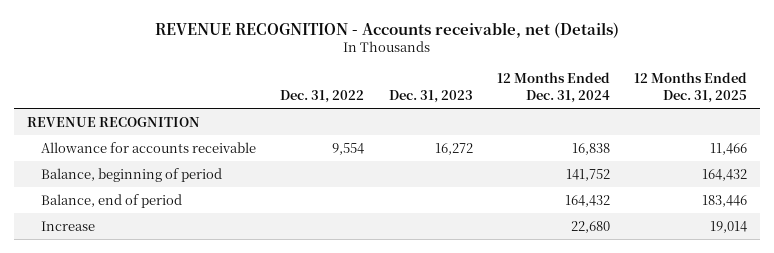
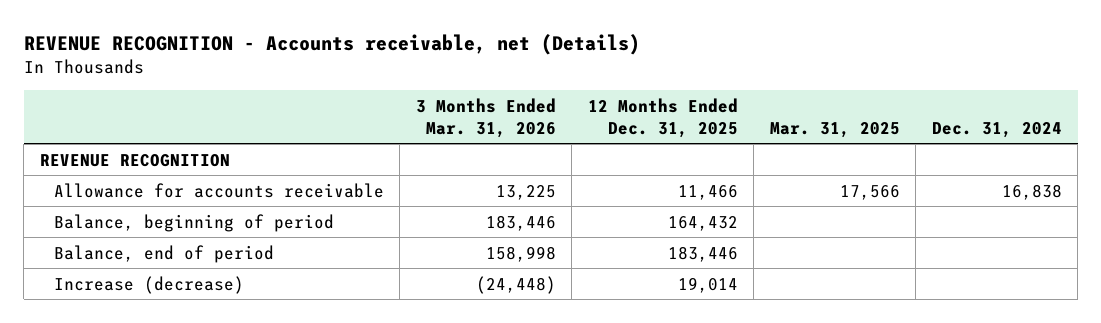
[280,89,365,103] Dec. 31, 2022 -> none
[388,89,473,103] Dec. 31, 2023 -> none
[497,72,611,103] 12 Months Ended Dec. 31, 2024 -> none
none -> [415,97,556,138] 3 Months Ended Mar. 31, 2026
none -> [769,121,900,138] Mar. 31, 2025
none -> [931,121,1062,138] Dec. 31, 2024
[40,220,95,231] Increase -> [53,275,244,294] Increase (decrease)

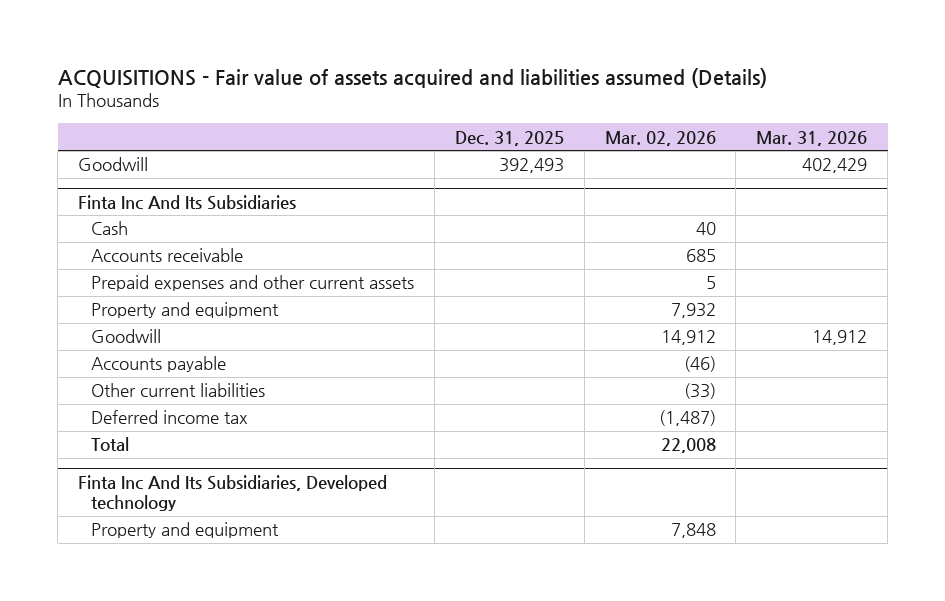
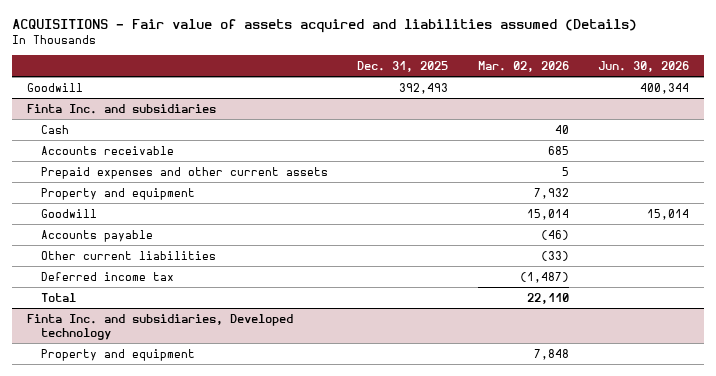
[756,130,868,146] Mar. 31, 2026 -> none
none -> [598,60,690,72] Jun. 30, 2026
[78,194,297,210] Finta Inc And Its Subsidiaries -> [26,103,216,114] Finta Inc. and subsidiaries
[660,330,716,346] 14,912 -> [526,208,569,220] 15,014
[660,438,716,454] 22,008 -> [526,292,569,304] 22,110
[78,474,388,512] Finta Inc And Its Subsidiaries, Developed technology -> [26,313,293,340] Finta Inc. and subsidiaries, Developed technology

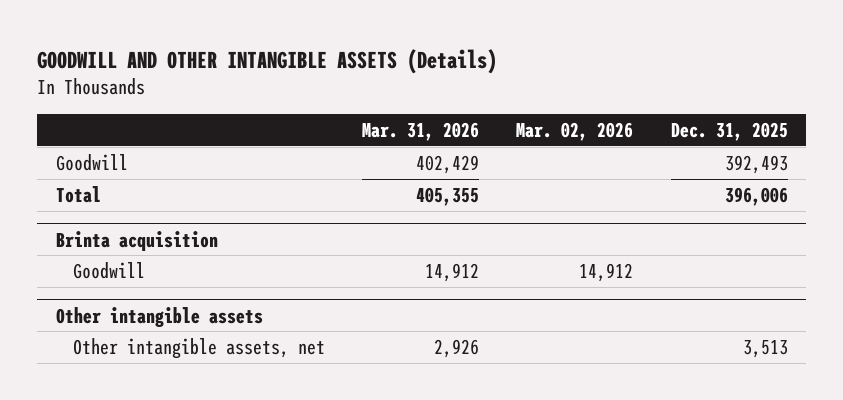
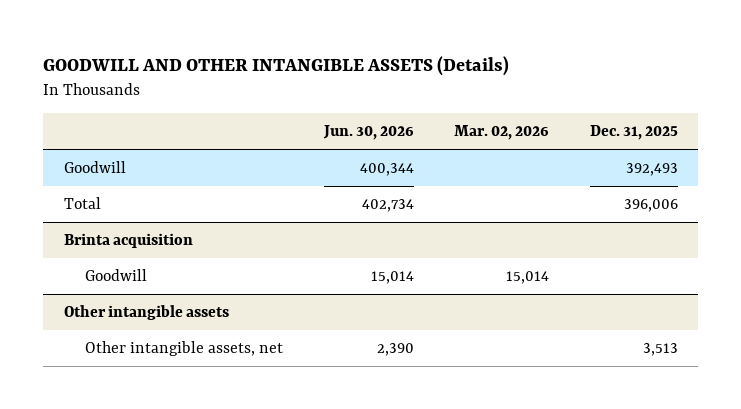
[361,121,479,141] Mar. 31, 2026 -> none
none -> [322,125,414,141] Jun. 30, 2026
[579,262,634,282] 14,912 -> [506,271,550,285] 15,014

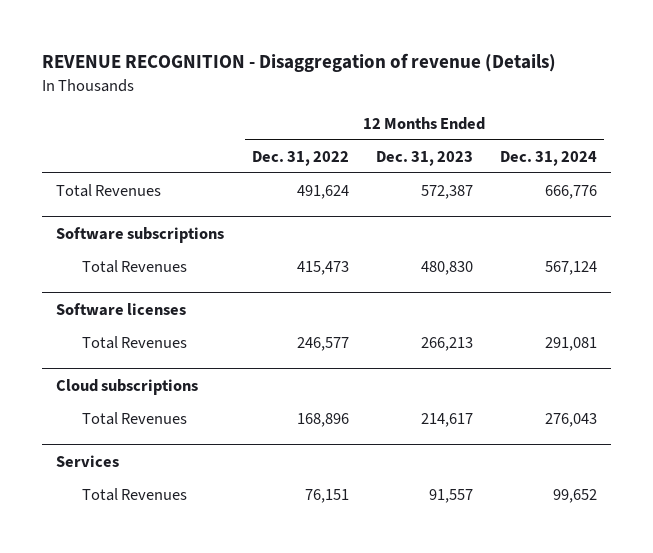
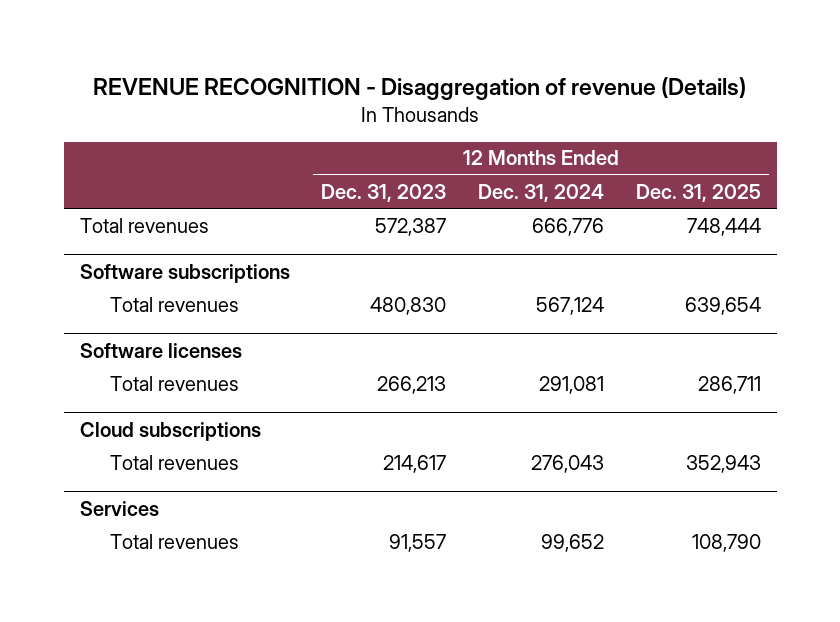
[251,150,349,166] Dec. 31, 2022 -> none
none -> [635,183,761,202] Dec. 31, 2025
[56,183,162,197] Total Revenues -> [79,217,209,233] Total revenues
[82,259,188,273] Total Revenues -> [109,296,239,312] Total revenues
[82,335,188,349] Total Revenues -> [109,375,239,391] Total revenues
[82,411,188,425] Total Revenues -> [109,454,239,470] Total revenues
[82,487,188,501] Total Revenues -> [109,533,239,549] Total revenues

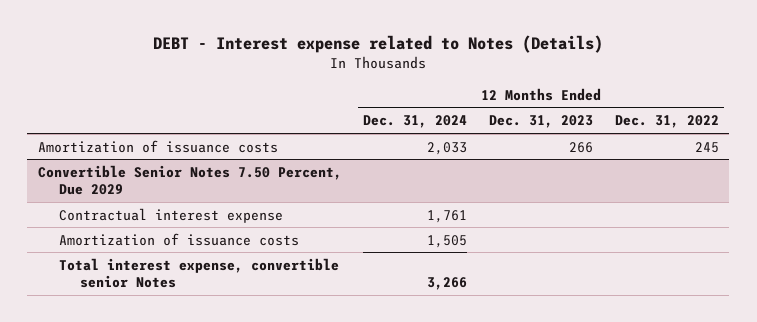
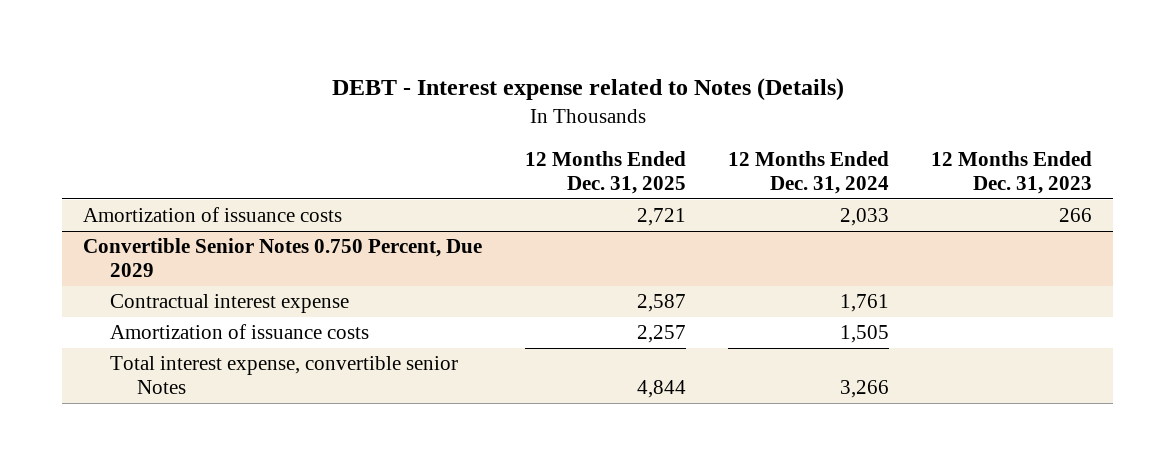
[614,115,719,129] Dec. 31, 2022 -> none
none -> [524,151,686,195] 12 Months Ended Dec. 31, 2025
[37,164,342,196] Convertible Senior Notes 7.50 Percent, Due 2029 -> [83,238,483,278] Convertible Senior Notes 0.750 Percent, Due 2029

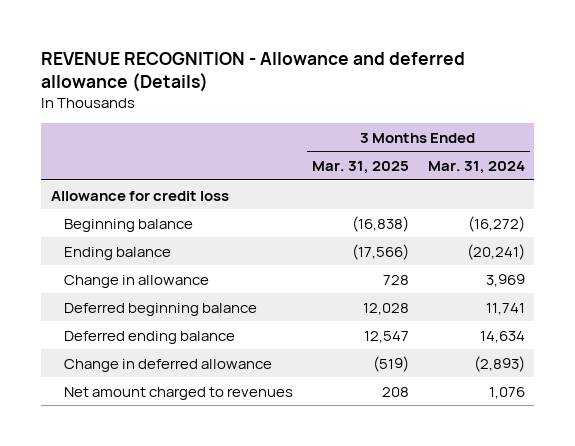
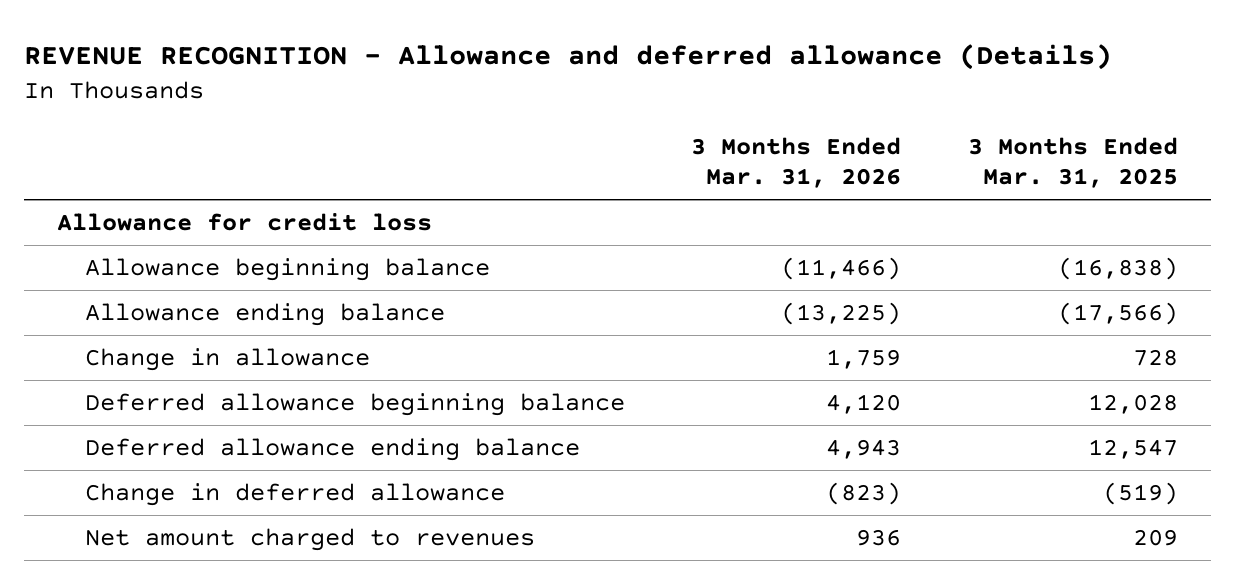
[427,160,525,174] Mar. 31, 2024 -> none
none -> [691,136,902,188] 3 Months Ended Mar. 31, 2026
[64,218,194,232] Beginning balance -> [84,258,490,282] Allowance beginning balance
[64,246,172,260] Ending balance -> [84,303,445,327] Allowance ending balance
[64,302,258,316] Deferred beginning balance -> [84,393,625,417] Deferred allowance beginning balance
[64,330,236,344] Deferred ending balance -> [84,438,580,462] Deferred allowance ending balance
[381,386,409,397] 208 -> [1132,529,1178,547] 209

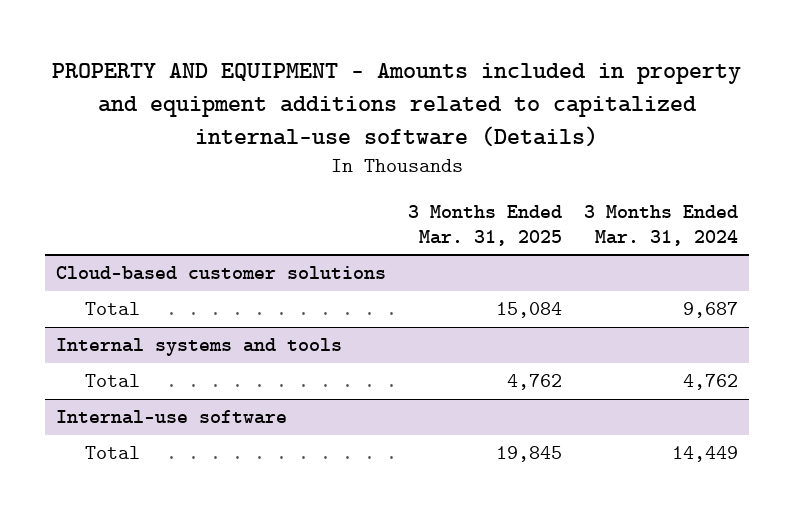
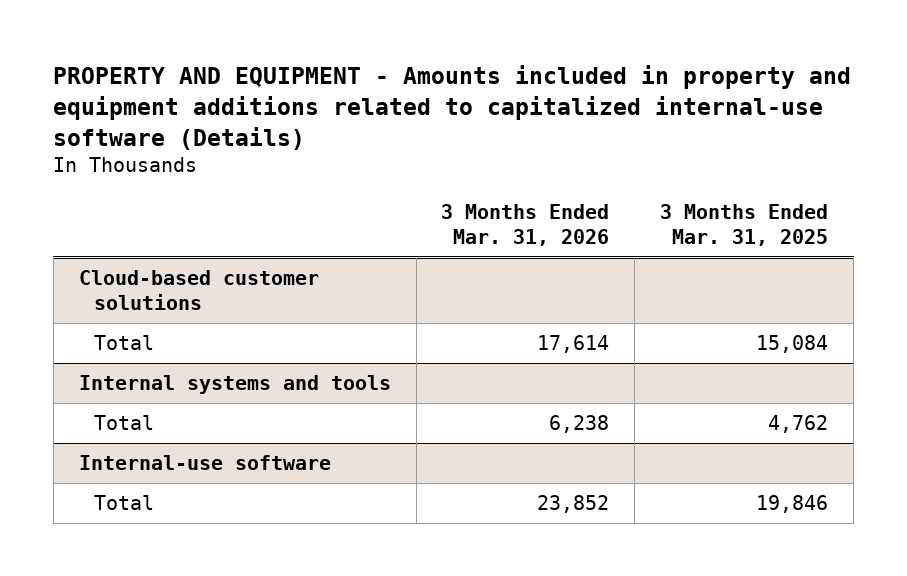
[584,204,739,246] 3 Months Ended Mar. 31, 2024 -> none
none -> [441,204,610,247] 3 Months Ended Mar. 31, 2026
[496,446,563,463] 19,845 -> [756,495,829,514] 19,846

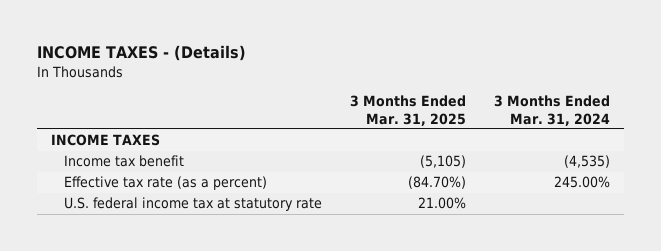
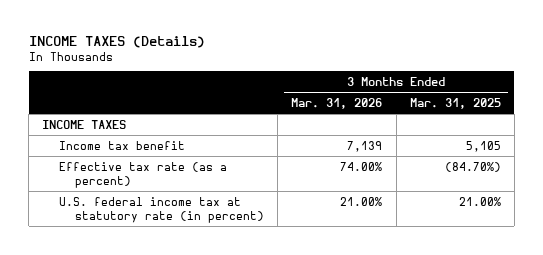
[36,45,246,62] INCOME TAXES - (Details) -> [28,35,205,48] INCOME TAXES (Details)
[493,95,610,126] 3 Months Ended Mar. 31, 2024 -> none
none -> [291,97,383,109] Mar. 31, 2026
[419,155,466,169] (5,105) -> [465,140,501,152] 5,105
[63,197,322,212] U.S. federal income tax at statutory rate -> [58,196,264,223] U.S. federal income tax at statutory rate (in percent)

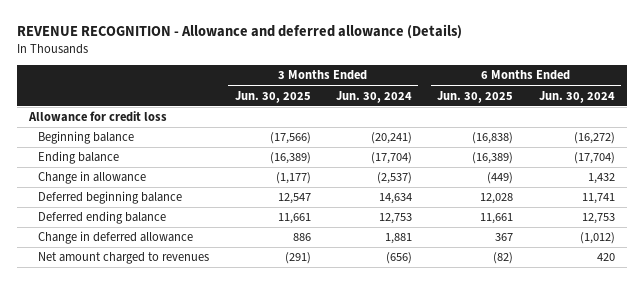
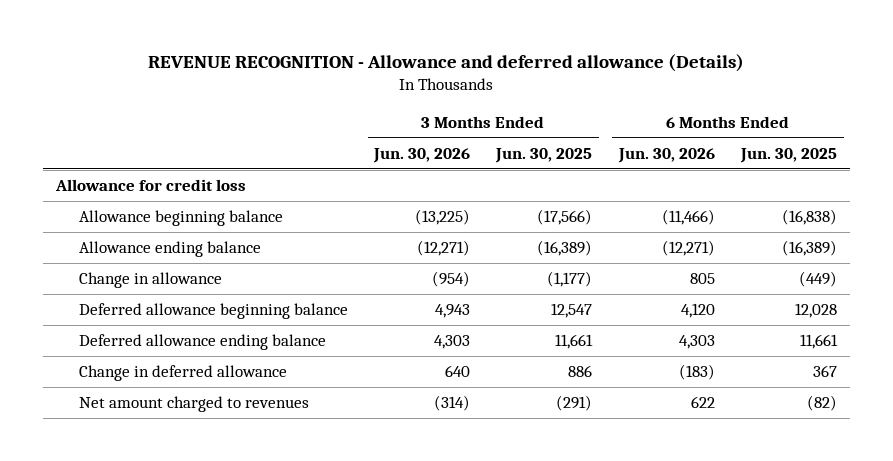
[335,90,412,103] Jun. 30, 2024 -> none
[538,90,615,103] Jun. 30, 2024 -> none
none -> [373,147,471,163] Jun. 30, 2026
none -> [617,147,715,163] Jun. 30, 2026
[38,131,135,145] Beginning balance -> [78,210,283,227] Allowance beginning balance
[38,151,120,165] Ending balance -> [78,241,261,258] Allowance ending balance
[38,191,183,205] Deferred beginning balance -> [78,303,348,320] Deferred allowance beginning balance
[38,211,167,225] Deferred ending balance -> [78,334,326,351] Deferred allowance ending balance

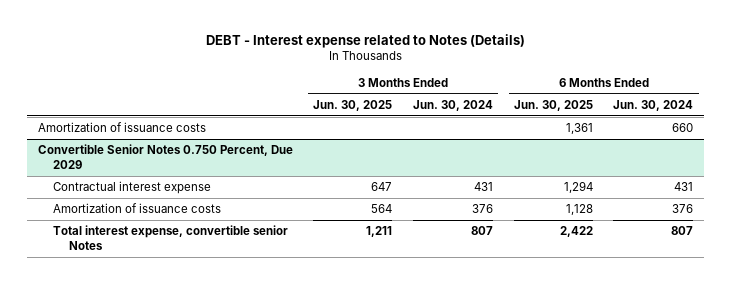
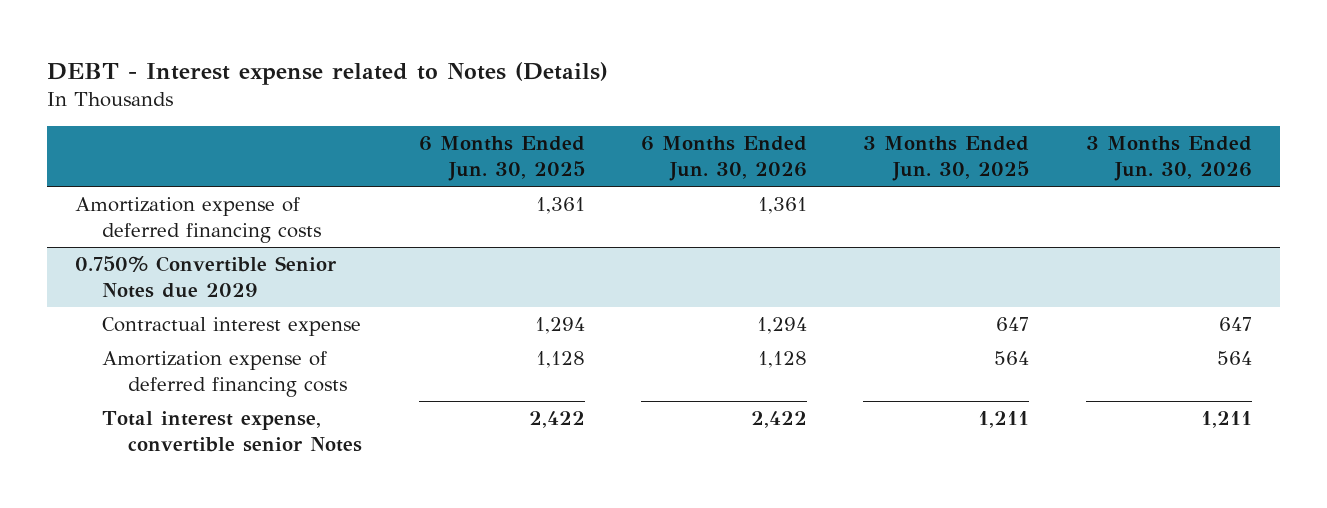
[413,99,494,111] Jun. 30, 2024 -> none
[613,99,694,111] Jun. 30, 2024 -> none
none -> [640,136,807,182] 6 Months Ended Jun. 30, 2026
none -> [1085,136,1252,182] 3 Months Ended Jun. 30, 2026
[37,122,206,133] Amortization of issuance costs -> [75,196,321,243] Amortization expense of deferred financing costs
[37,144,293,169] Convertible Senior Notes 0.750 Percent, Due 2029 -> [75,255,338,298] 0.750% Convertible Senior Notes due 2029
[53,203,222,214] Amortization of issuance costs -> [101,350,348,397] Amortization expense of deferred financing costs

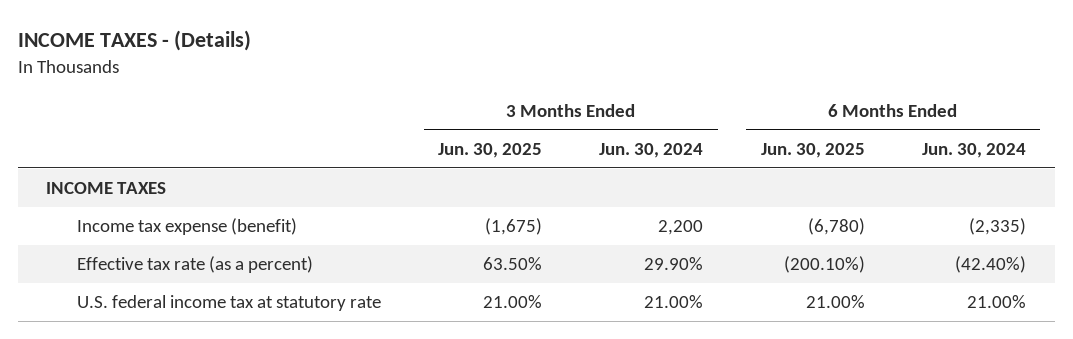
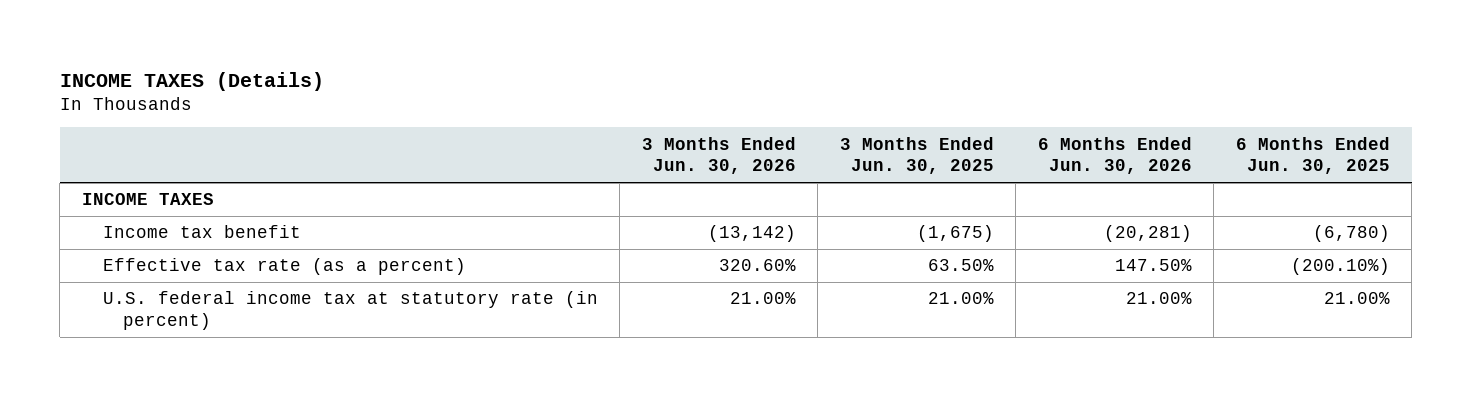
[17,30,251,52] INCOME TAXES - (Details) -> [59,71,324,91] INCOME TAXES (Details)
[599,142,704,158] Jun. 30, 2024 -> none
[922,142,1027,158] Jun. 30, 2024 -> none
none -> [641,136,796,175] 3 Months Ended Jun. 30, 2026
none -> [1037,136,1192,175] 6 Months Ended Jun. 30, 2026
[76,218,297,236] Income tax expense (benefit) -> [102,225,301,239] Income tax benefit
[76,295,381,312] U.S. federal income tax at statutory rate -> [102,291,598,331] U.S. federal income tax at statutory rate (in percent)

